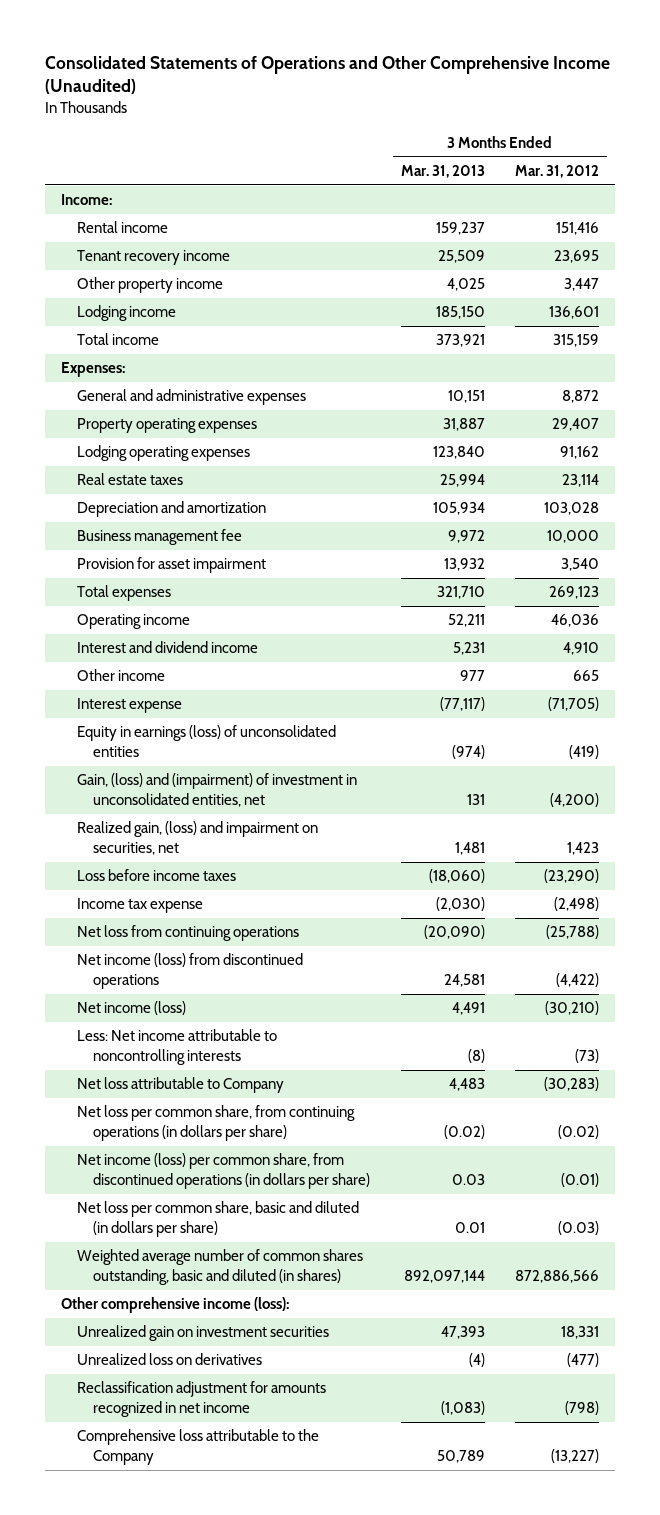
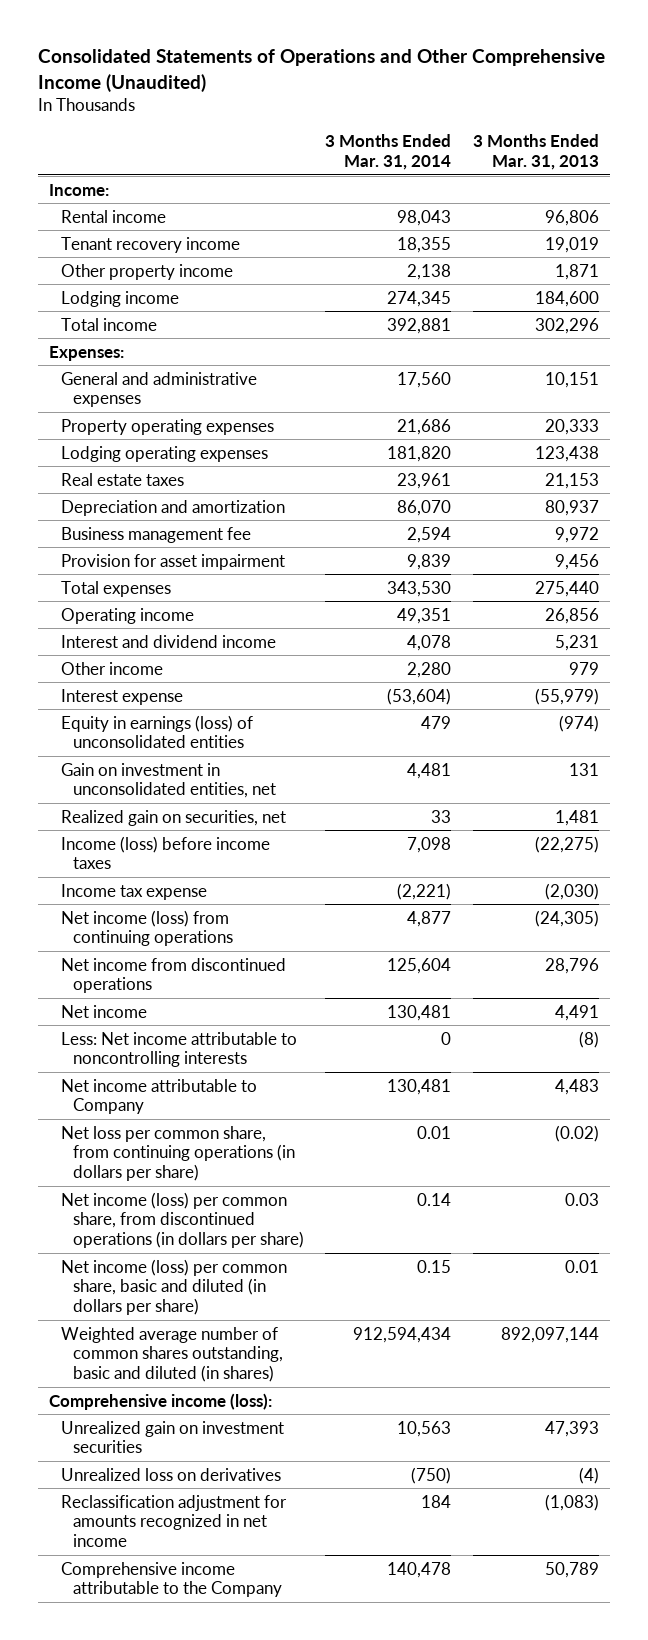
[515,164,600,178] Mar. 31, 2012 -> none
none -> [325,134,452,170] 3 Months Ended Mar. 31, 2014
[435,222,485,236] 159,237 -> [545,209,600,226] 96,806
[437,250,485,264] 25,509 -> [545,236,600,253] 19,019
[446,278,485,292] 4,025 -> [555,263,600,280] 1,871
[435,306,485,320] 185,150 -> [535,290,600,307] 184,600
[435,334,485,348] 373,921 -> [535,317,600,334] 302,296
[442,418,485,432] 31,887 -> [545,418,600,435] 20,333
[432,446,485,460] 123,840 -> [535,445,600,462] 123,438
[439,474,485,488] 25,994 -> [545,472,600,489] 21,153
[432,502,485,516] 105,934 -> [545,499,600,516] 80,937
[443,558,485,572] 13,932 -> [555,553,600,570] 9,456
[436,586,485,600] 321,710 -> [535,580,600,597] 275,440
[447,614,485,628] 52,211 -> [545,607,600,624] 26,856
[459,670,485,682] 977 -> [569,661,600,675] 979
[439,697,485,712] (77,117) -> [535,687,600,705] (55,979)
[76,773,357,808] Gain, (loss) and (impairment) of investment in unconsolidated entities, net -> [60,762,276,799] Gain on investment in unconsolidated entities, net
[76,821,318,856] Realized gain, (loss) and impairment on securities, net -> [60,809,286,826] Realized gain on securities, net
[76,869,236,882] Loss before income taxes -> [60,835,270,870] Income (loss) before income taxes
[428,869,485,884] (18,060) -> [535,835,600,853] (22,275)
[76,925,299,942] Net loss from continuing operations -> [60,909,233,947] Net income (loss) from continuing operations
[423,925,485,940] (20,090) -> [535,909,600,927] (24,305)
[76,953,303,990] Net income (loss) from discontinued operations -> [60,957,286,994] Net income from discontinued operations
[443,974,485,988] 24,581 -> [545,957,600,974] 28,796
[76,1001,186,1016] Net income (loss) -> [60,1004,147,1018] Net income
[76,1077,284,1094] Net loss attributable to Company -> [60,1078,257,1115] Net income attributable to Company
[76,1201,359,1238] Net loss per common share, basic and diluted (in dollars per share) -> [60,1258,287,1316] Net income (loss) per common share, basic and diluted (in dollars per share)
[60,1297,289,1314] Other comprehensive income (loss): -> [48,1392,272,1410] Comprehensive income (loss):
[76,1429,319,1466] Comprehensive loss attributable to the Company -> [60,1561,282,1598] Comprehensive income attributable to the Company

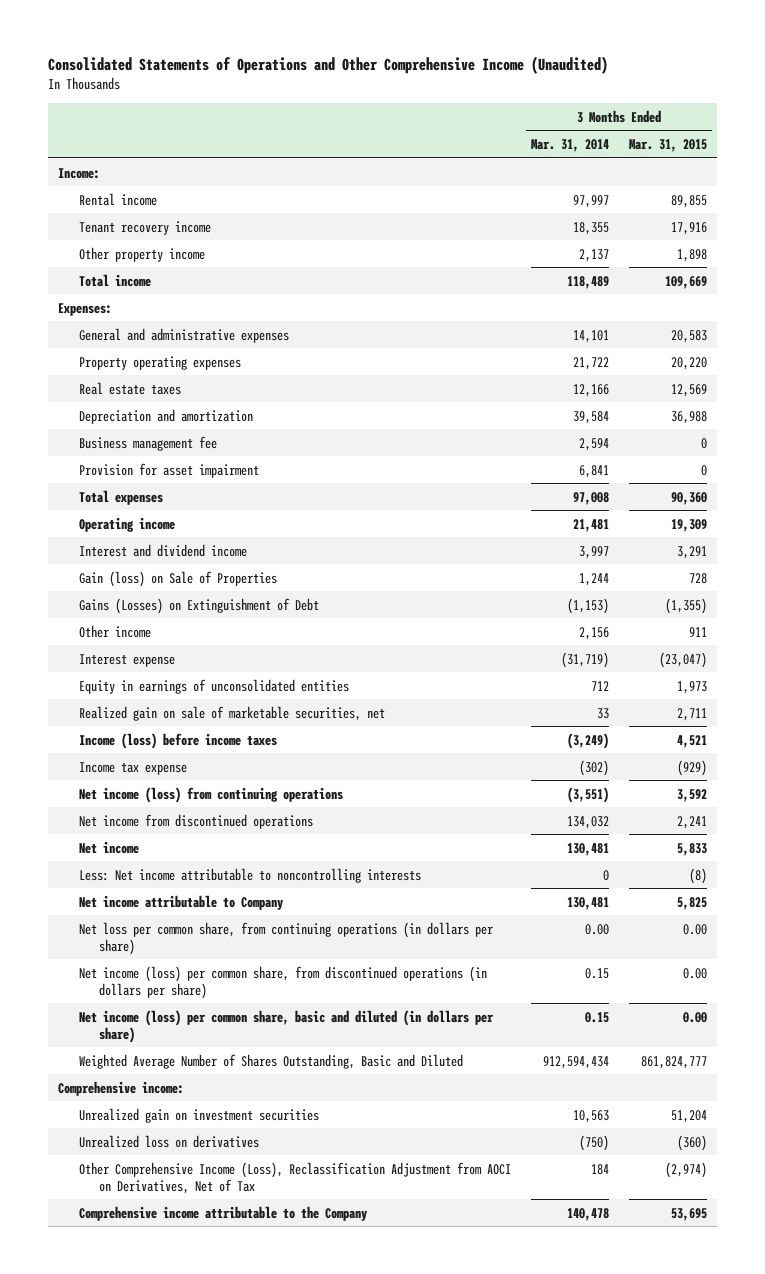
[473,134,600,170] 3 Months Ended Mar. 31, 2013 -> none
none -> [628,138,707,152] Mar. 31, 2015
[397,209,452,226] 98,043 -> [572,194,609,208] 97,997
[60,290,179,307] Lodging income -> none
[407,263,452,280] 2,138 -> [578,248,609,262] 2,137
[387,317,452,334] 392,881 -> [566,275,609,289] 118,489
[60,445,268,462] Lodging operating expenses -> none
[397,371,452,388] 17,560 -> [572,329,609,343] 14,101
[397,418,452,435] 21,686 -> [572,356,609,370] 21,722
[397,472,452,489] 23,961 -> [572,383,609,397] 12,166
[397,499,452,516] 86,070 -> [572,410,609,424] 39,584
[60,762,276,799] Gain on investment in unconsolidated entities, net -> none
[407,553,452,570] 9,839 -> [578,464,609,478] 6,841
[387,580,452,597] 343,530 -> [572,491,609,505] 97,008
[397,607,452,624] 49,351 -> [572,518,609,532] 21,481
[407,634,452,651] 4,078 -> [578,545,609,559] 3,997
none -> [78,570,277,587] Gain (loss) on Sale of Properties
none -> [78,597,319,614] Gains (Losses) on Extinguishment of Debt
[407,661,452,678] 2,280 -> [578,626,609,640] 2,156
[387,687,452,705] (53,604) -> [560,651,609,668] (31,719)
[60,714,253,749] Equity in earnings (loss) of unconsolidated entities -> [78,678,349,694] Equity in earnings of unconsolidated entities
[421,715,452,729] 479 -> [590,680,609,691] 712
[60,809,286,826] Realized gain on securities, net -> [78,705,385,721] Realized gain on sale of marketable securities, net
[407,836,452,853] 7,098 -> [566,732,609,749] (3,249)
[397,882,452,900] (2,221) -> [578,759,609,776] (302)
[407,910,452,927] 4,877 -> [566,786,609,803] (3,551)
[387,957,452,974] 125,604 -> [566,815,609,829] 134,032
[417,1125,452,1139] 0.01 -> [584,923,609,935] 0.00
[417,1192,452,1206] 0.14 -> [584,967,609,979] 0.15
[60,1326,283,1383] Weighted average number of common shares outstanding, basic and diluted (in shares) -> [78,1053,463,1069] Weighted Average Number of Shares Outstanding, Basic and Diluted
[48,1392,272,1410] Comprehensive income (loss): -> [57,1080,184,1096] Comprehensive income:
[60,1494,287,1548] Reclassification adjustment for amounts recognized in net income -> [78,1161,511,1194] Other Comprehensive Income (Loss), Reclassification Adjustment from AOCI on Derivatives, Net of Tax

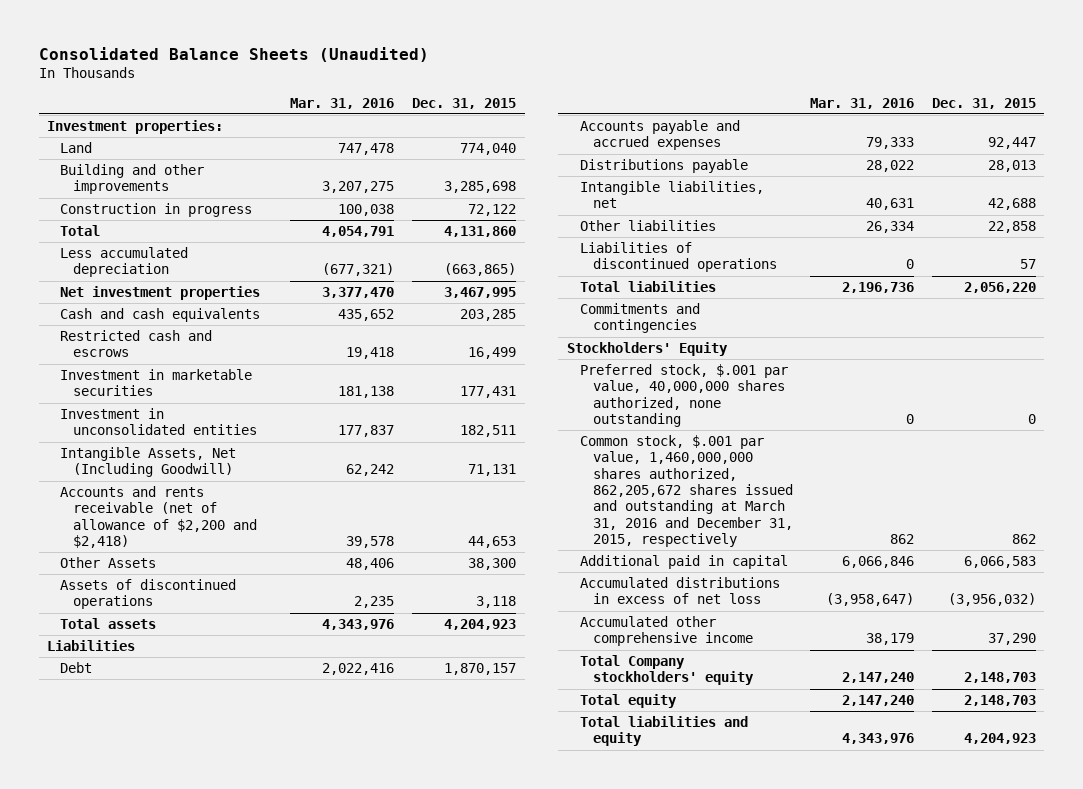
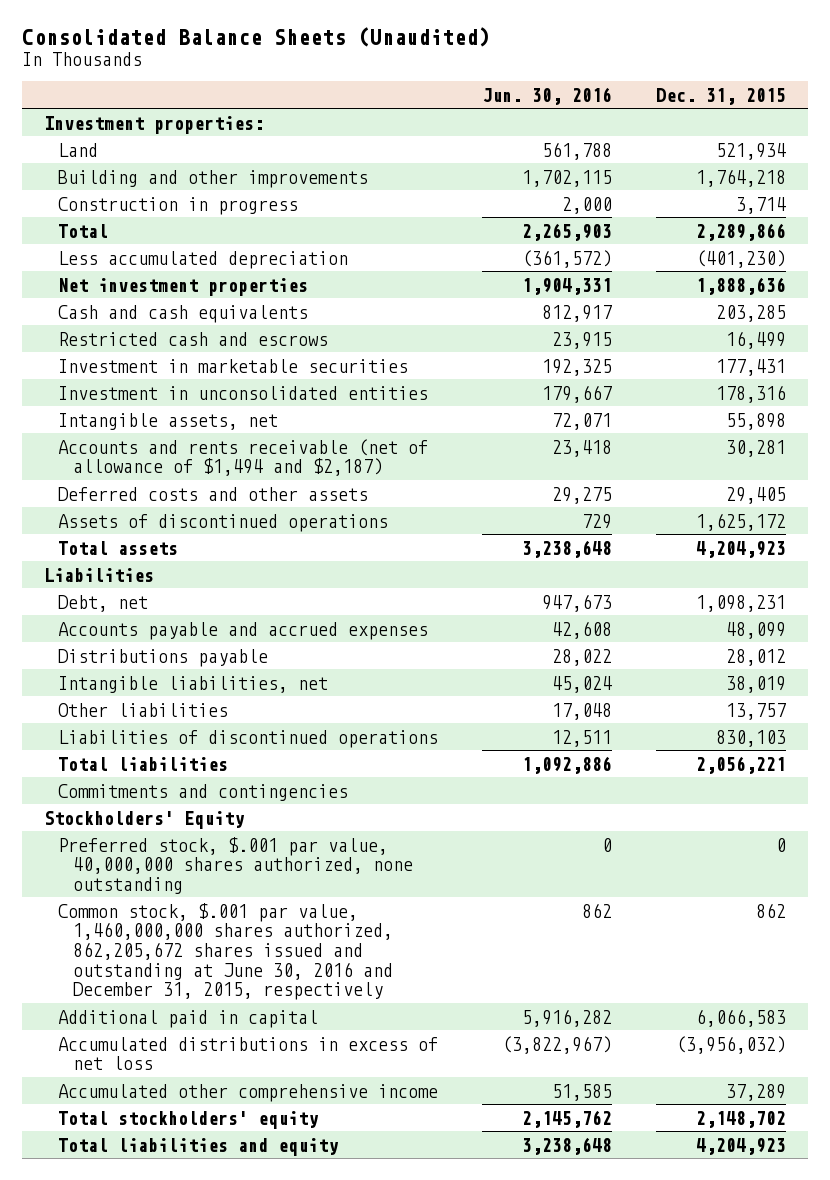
[290,97,395,109] Mar. 31, 2016 -> none
none -> [482,86,613,105] Jun. 30, 2016
[459,143,516,156] 774,040 -> [716,142,787,160] 521,934
[443,181,516,194] 3,285,698 -> [696,168,787,187] 1,764,218
[467,204,516,217] 72,122 -> [736,196,787,214] 3,714
[443,226,516,238] 4,131,860 -> [696,222,787,241] 2,289,866
[443,263,516,277] (663,865) -> [696,249,787,268] (401,230)
[443,287,516,299] 3,467,995 -> [696,276,787,295] 1,888,636
[459,425,516,438] 182,511 -> [716,384,787,403] 178,316
[60,447,237,478] Intangible Assets, Net (Including Goodwill) -> [58,412,279,430] Intangible assets, net
[467,464,516,477] 71,131 -> [726,412,787,430] 55,898
[60,486,258,548] Accounts and rents receivable (net of allowance of $2,200 and $2,418) -> [58,438,429,477] Accounts and rents receivable (net of allowance of $1,494 and $2,187)
[467,535,516,548] 44,653 -> [726,439,787,457] 30,281
[60,557,157,569] Other Assets -> [58,486,369,501] Deferred costs and other assets
[467,558,516,571] 38,300 -> [726,486,787,504] 29,405
[475,596,516,609] 3,118 -> [696,512,787,531] 1,625,172
[60,662,93,674] Debt -> [58,594,149,612] Debt, net
[443,663,516,676] 1,870,157 -> [696,594,787,612] 1,098,231
[987,137,1036,150] 92,447 -> [726,621,787,639] 48,099
[987,160,1036,173] 28,013 -> [726,648,787,666] 28,012
[987,198,1036,211] 42,688 -> [726,675,787,693] 38,019
[987,221,1036,234] 22,858 -> [726,702,787,720] 13,757
[1019,259,1036,270] 57 -> [716,729,787,747] 830,103
[963,282,1036,294] 2,056,220 -> [696,755,787,774] 2,056,221
[580,435,794,547] Common stock, $.001 par value, 1,460,000,000 shares authorized, 862,205,672 shares issued and outstanding at March 31, 2016 and December 31, 2015, respectively -> [58,902,394,1001] Common stock, $.001 par value, 1,460,000,000 shares authorized, 862,205,672 shares issued and outstanding at June 30, 2016 and December 31, 2015, respectively
[580,694,678,709] Total equity -> none
[987,633,1036,646] 37,290 -> [726,1083,787,1101] 37,289
[580,655,755,686] Total Company stockholders' equity -> [58,1110,320,1129] Total stockholders' equity
[963,672,1036,684] 2,148,703 -> [696,1110,787,1128] 2,148,702

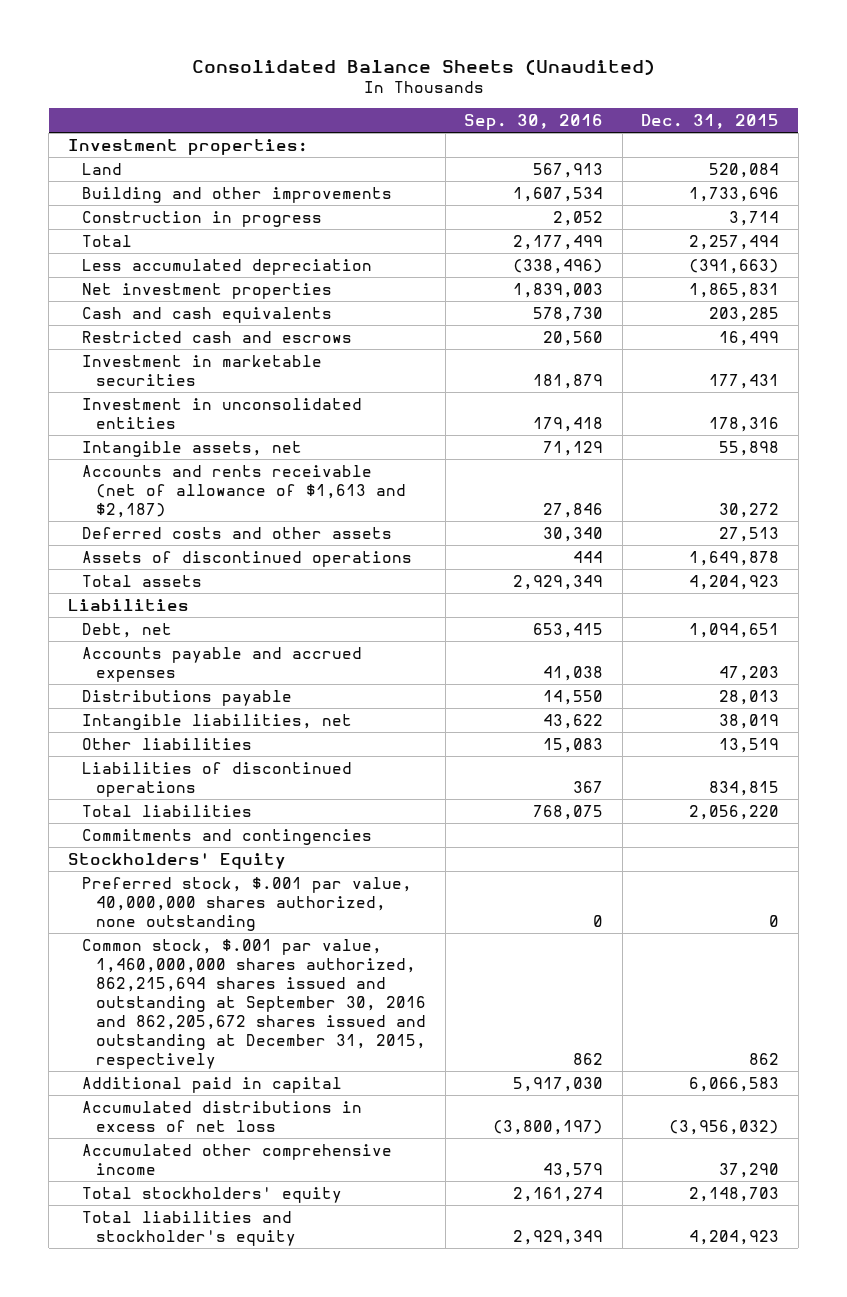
[482,86,613,105] Jun. 30, 2016 -> none
none -> [464,114,604,131] Sep. 30, 2016
[716,142,787,160] 521,934 -> [709,162,780,178] 520,084
[696,168,787,187] 1,764,218 -> [689,186,780,202] 1,733,696
[696,222,787,241] 2,289,866 -> [689,234,780,250] 2,257,494
[696,249,787,268] (401,230) -> [689,258,780,274] (391,663)
[696,276,787,295] 1,888,636 -> [689,282,780,298] 1,865,831
[58,438,429,477] Accounts and rents receivable (net of allowance of $1,494 and $2,187) -> [82,464,407,518] Accounts and rents receivable (net of allowance of $1,613 and $2,187)
[726,439,787,457] 30,281 -> [719,502,780,518] 30,272
[726,486,787,504] 29,405 -> [719,526,780,542] 27,513
[696,512,787,531] 1,625,172 -> [689,550,780,566] 1,649,878
[696,594,787,612] 1,098,231 -> [689,622,780,638] 1,094,651
[726,621,787,639] 48,099 -> [719,665,780,681] 47,203
[726,648,787,666] 28,012 -> [719,689,780,705] 28,013
[726,702,787,720] 13,757 -> [719,737,780,753] 13,519
[716,729,787,747] 830,103 -> [709,780,780,796] 834,815
[696,755,787,774] 2,056,221 -> [689,804,780,820] 2,056,220
[58,902,394,1001] Common stock, $.001 par value, 1,460,000,000 shares authorized, 862,205,672 shares issued and outstanding at June 30, 2016 and December 31, 2015, respectively -> [82,938,427,1069] Common stock, $.001 par value, 1,460,000,000 shares authorized, 862,215,694 shares issued and outstanding at September 30, 2016 and 862,205,672 shares issued and outstanding at December 31, 2015, respectively
[726,1083,787,1101] 37,289 -> [719,1162,780,1178] 37,290
[696,1110,787,1128] 2,148,702 -> [689,1186,780,1202] 2,148,703
[58,1137,340,1156] Total liabilities and equity -> [82,1210,297,1246] Total liabilities and stockholder's equity

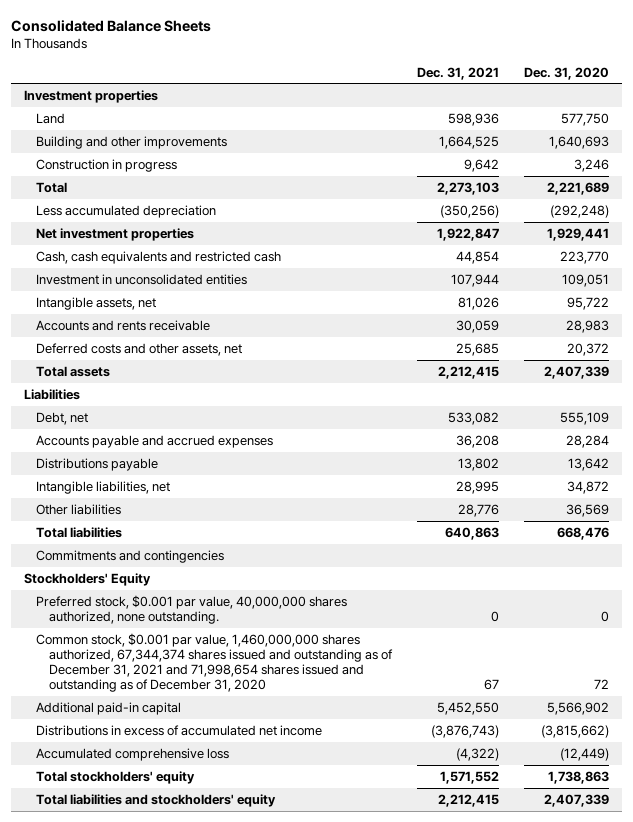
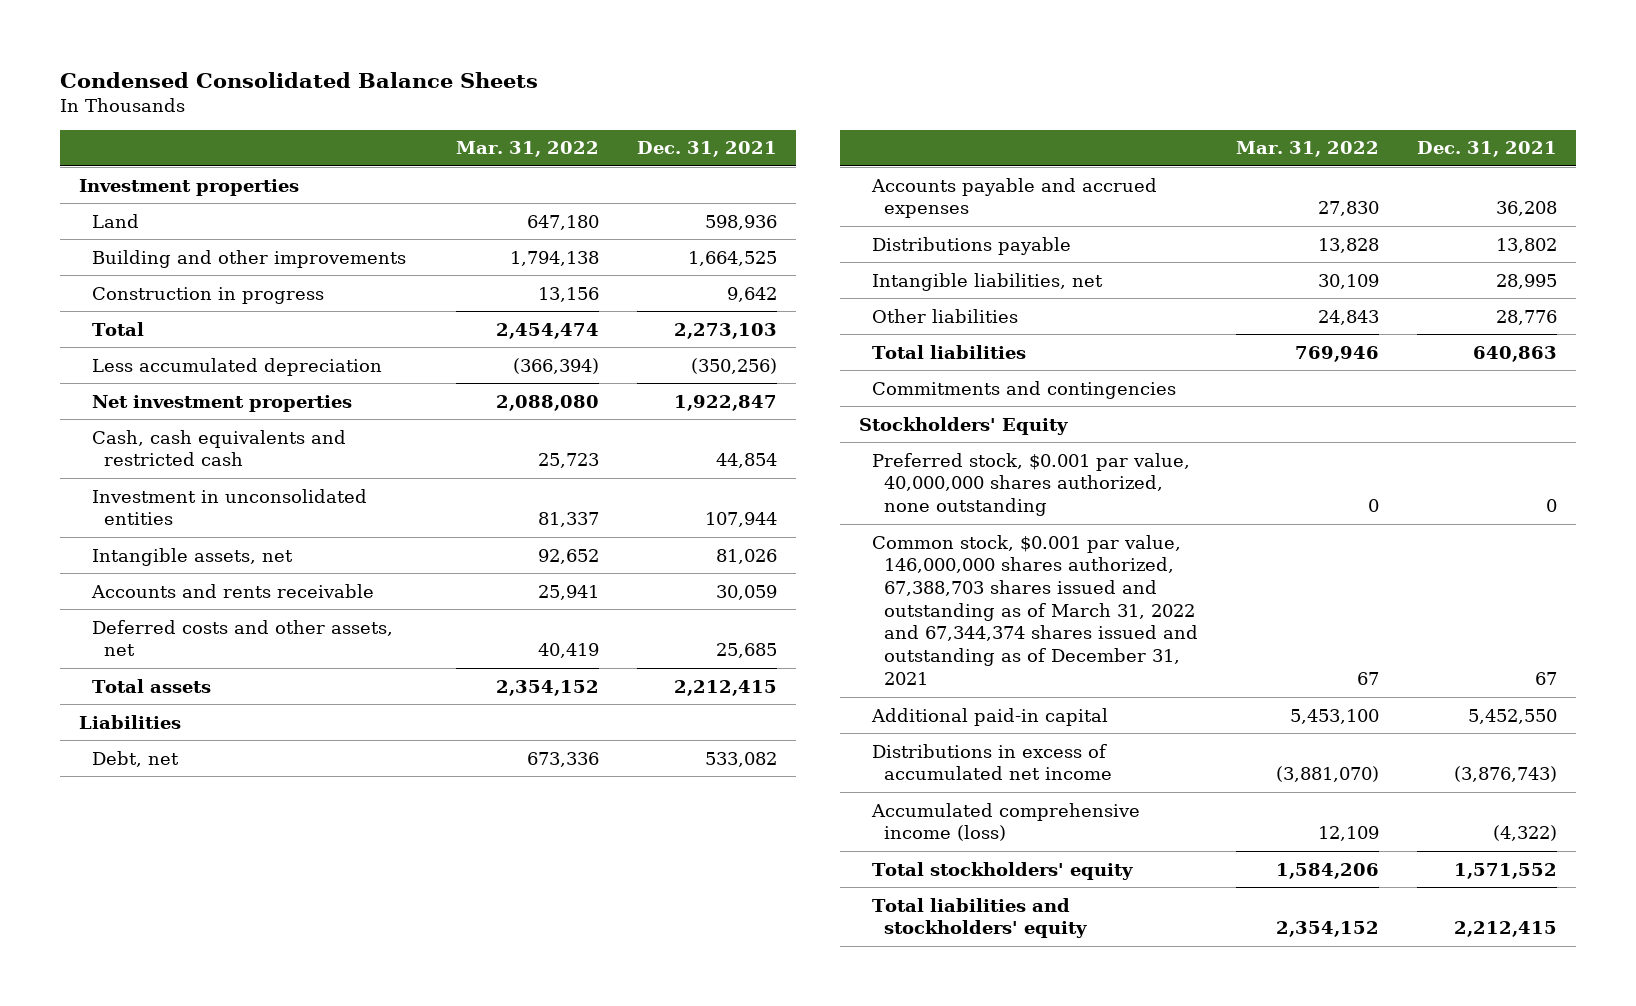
[10,19,211,32] Consolidated Balance Sheets -> [60,71,539,88] Condensed Consolidated Balance Sheets
[524,66,610,80] Dec. 31, 2020 -> none
none -> [456,141,600,158] Mar. 31, 2022
[36,594,348,624] Preferred stock, $0.001 par value, 40,000,000 shares authorized, none outstanding. -> [871,452,1190,517] Preferred stock, $0.001 par value, 40,000,000 shares authorized, none outstanding
[36,632,393,693] Common stock, $0.001 par value, 1,460,000,000 shares authorized, 67,344,374 shares issued and outstanding as of December 31, 2021 and 71,998,654 shares issued and outstanding as of December 31, 2020 -> [871,534,1199,685] Common stock, $0.001 par value, 146,000,000 shares authorized, 67,388,703 shares issued and outstanding as of March 31, 2022 and 67,344,374 shares issued and outstanding as of December 31, 2021
[36,747,230,761] Accumulated comprehensive loss -> [870,802,1140,842] Accumulated comprehensive income (loss)

